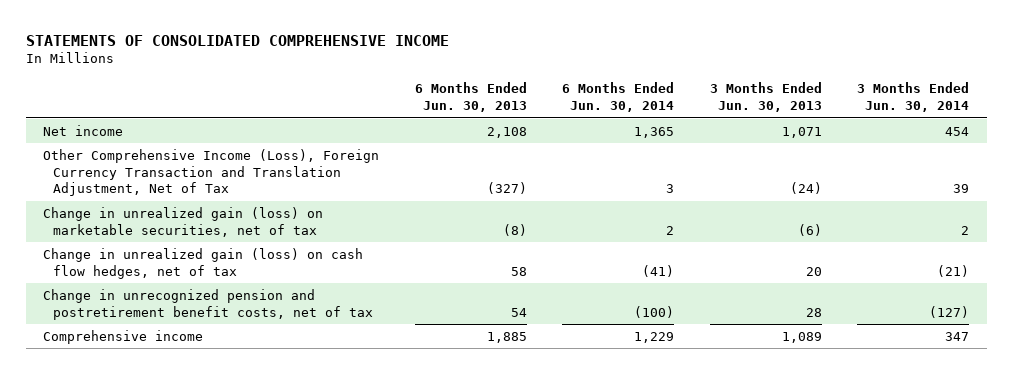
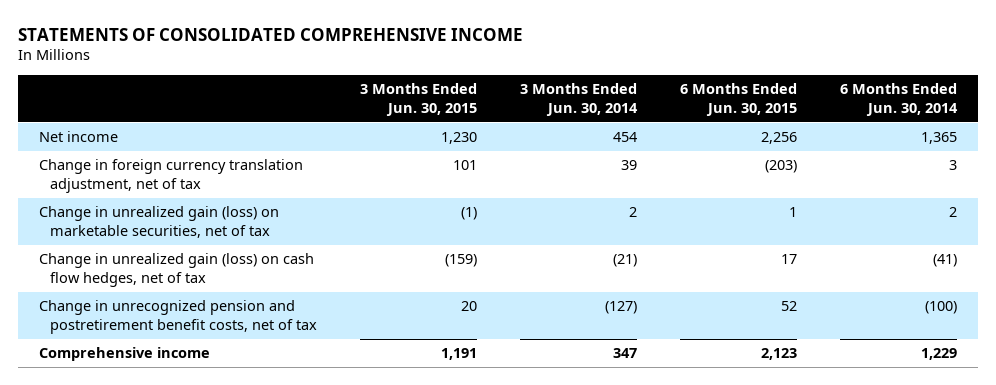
[414,82,527,113] 6 Months Ended Jun. 30, 2013 -> none
[709,82,822,113] 3 Months Ended Jun. 30, 2013 -> none
none -> [360,83,478,116] 3 Months Ended Jun. 30, 2015
none -> [680,83,798,116] 6 Months Ended Jun. 30, 2015
[43,148,380,197] Other Comprehensive Income (Loss), Foreign Currency Transaction and Translation Adjustment, Net of Tax -> [39,159,304,193] Change in foreign currency translation adjustment, net of tax

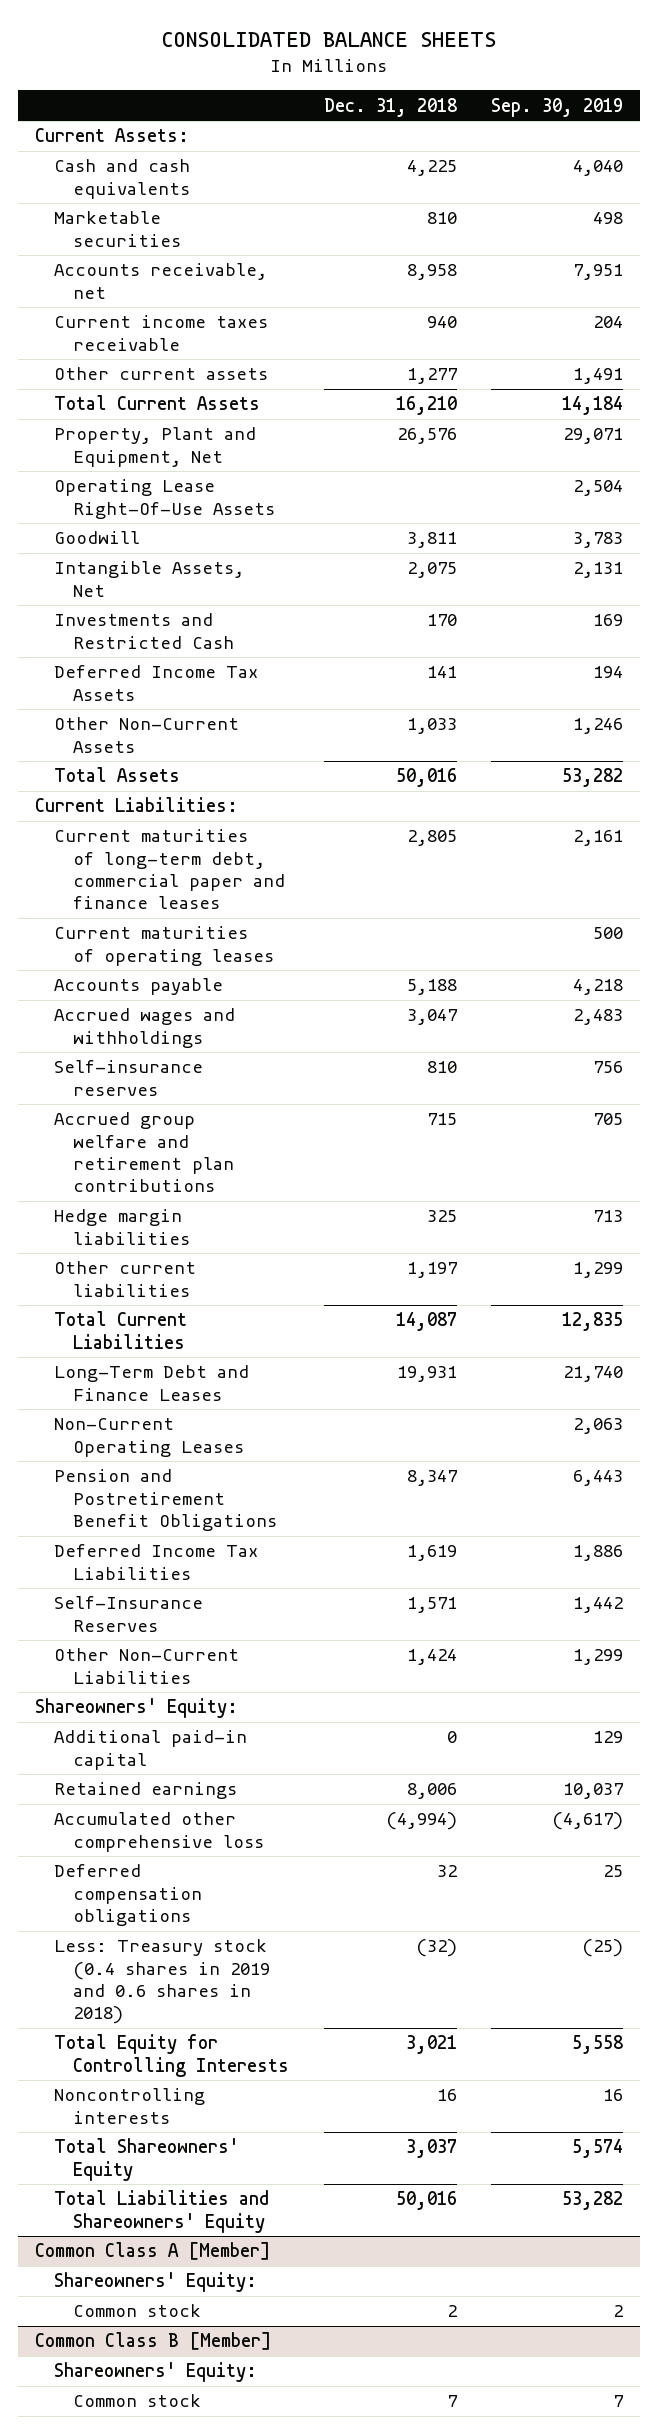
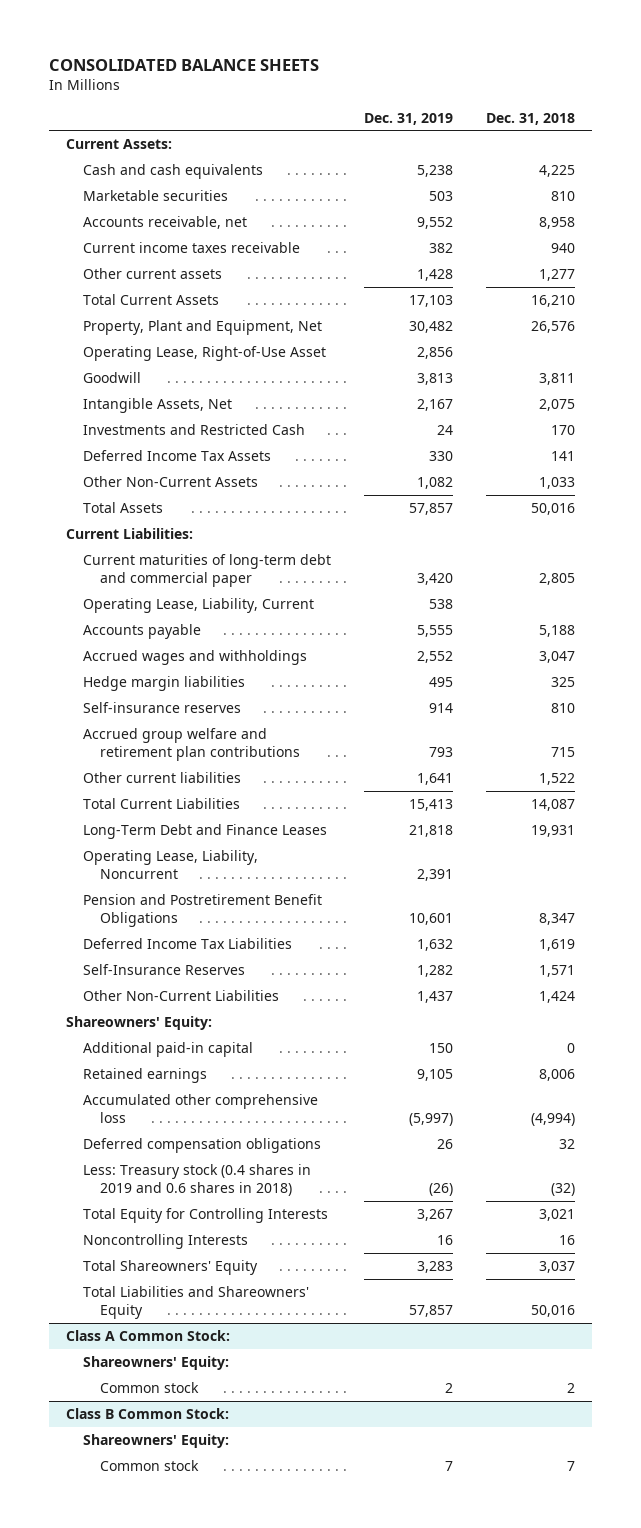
[491,97,624,117] Sep. 30, 2019 -> none
none -> [364,112,454,125] Dec. 31, 2019
[54,479,276,519] Operating Lease Right-Of-Use Assets -> [82,346,326,362] Operating Lease, Right-of-Use Asset
[54,829,286,910] Current maturities of long-term debt, commercial paper and finance leases -> [82,554,331,587] Current maturities of long-term debt and commercial paper
[54,926,275,966] Current maturities of operating leases -> [82,598,314,614] Operating Lease, Liability, Current
[54,1209,191,1245] Hedge margin liabilities -> [82,676,245,692] Hedge margin liabilities
[406,1262,457,1279] 1,197 -> [539,773,576,786] 1,522
[54,1418,245,1457] Non-Current Operating Leases -> [82,850,258,879] Operating Lease, Liability, Noncurrent
[54,2088,206,2124] Noncontrolling interests -> [82,1234,248,1250] Noncontrolling Interests
[35,2242,271,2261] Common Class A [Member] -> [65,1330,230,1342] Class A Common Stock:
[35,2332,272,2351] Common Class B [Member] -> [65,1408,229,1420] Class B Common Stock:

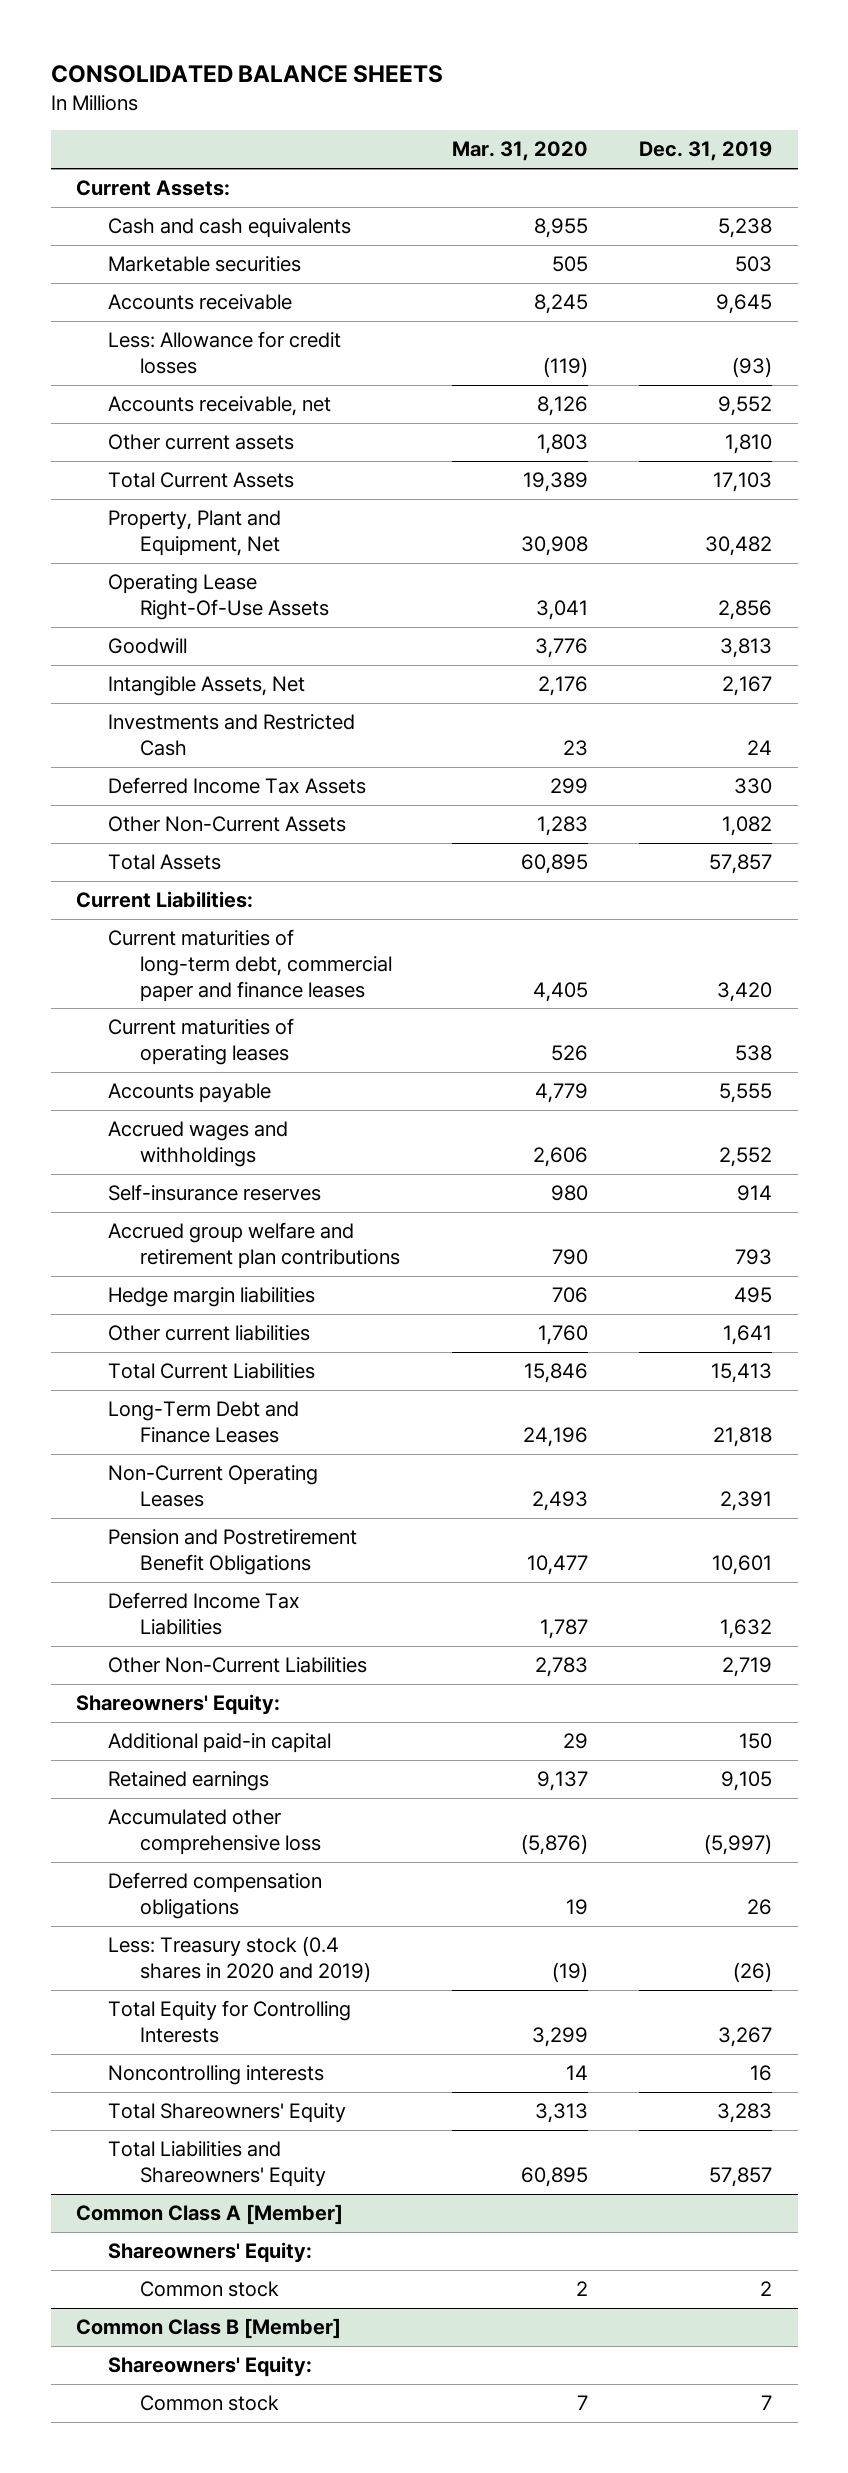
[486,112,576,125] Dec. 31, 2018 -> none
none -> [451,141,588,162] Mar. 31, 2020
none -> [108,294,293,311] Accounts receivable
none -> [108,331,342,374] Less: Allowance for credit losses
[82,242,300,254] Current income taxes receivable -> none
[417,269,454,282] 1,428 -> [724,434,772,455] 1,810
[82,346,326,362] Operating Lease, Right-of-Use Asset -> [108,574,330,620] Operating Lease Right-Of-Use Assets
[82,554,331,587] Current maturities of long-term debt and commercial paper -> [108,929,393,1002] Current maturities of long-term debt, commercial paper and finance leases
[82,598,314,614] Operating Lease, Liability, Current -> [108,1018,295,1065] Current maturities of operating leases
[82,676,245,692] Hedge margin liabilities -> [108,1287,316,1308] Hedge margin liabilities
[82,850,258,879] Operating Lease, Liability, Noncurrent -> [108,1465,319,1507] Non-Current Operating Leases
[82,964,245,976] Self-Insurance Reserves -> none
[417,991,454,1004] 1,437 -> [721,1657,772,1678] 2,719
[82,1164,311,1196] Less: Treasury stock (0.4 shares in 2019 and 0.6 shares in 2018) -> [108,1936,372,1983] Less: Treasury stock (0.4 shares in 2020 and 2019)
[82,1234,248,1250] Noncontrolling Interests -> [108,2065,325,2086] Noncontrolling interests
[65,1330,230,1342] Class A Common Stock: -> [76,2204,344,2226] Common Class A [Member]
[65,1408,229,1420] Class B Common Stock: -> [76,2318,342,2340] Common Class B [Member]

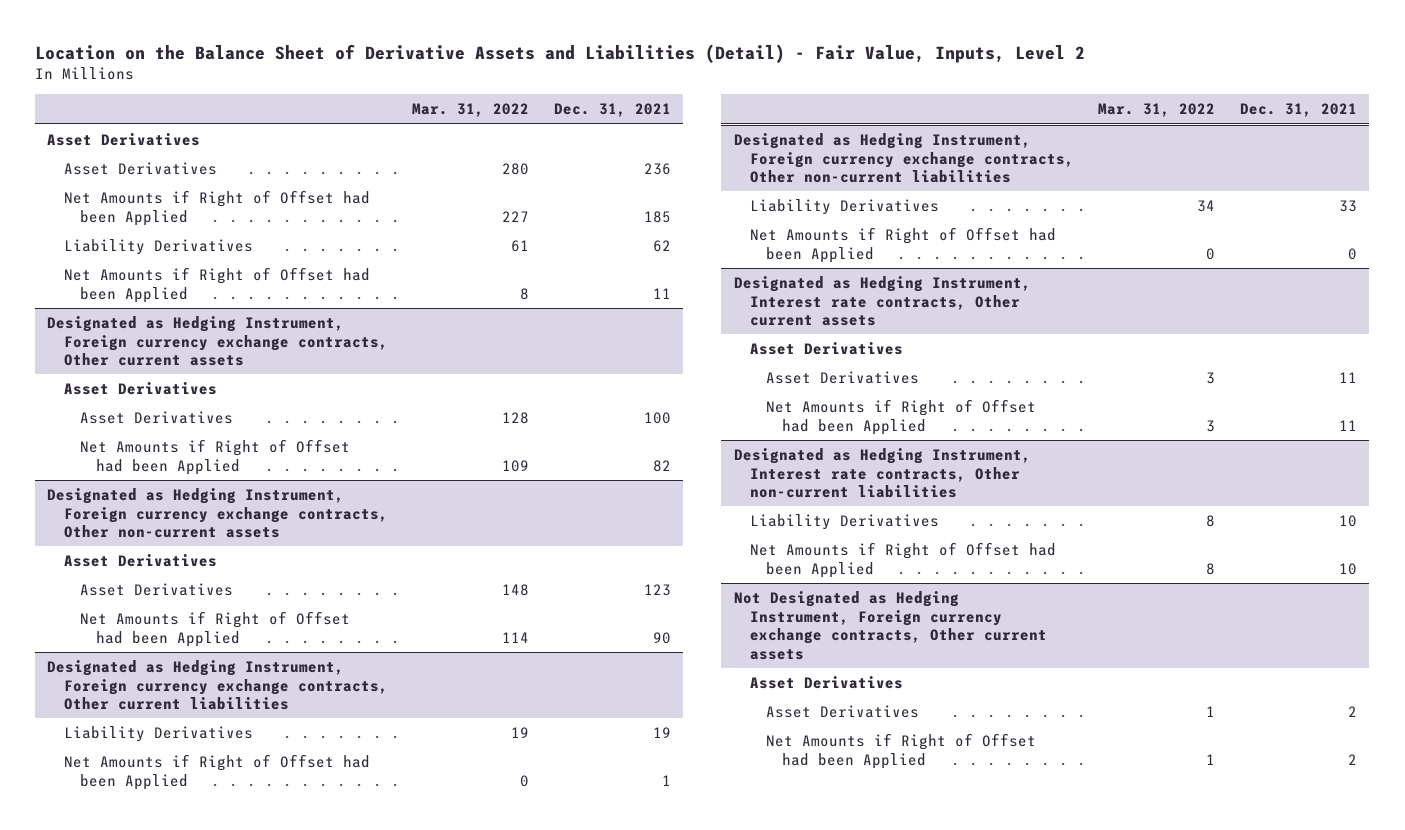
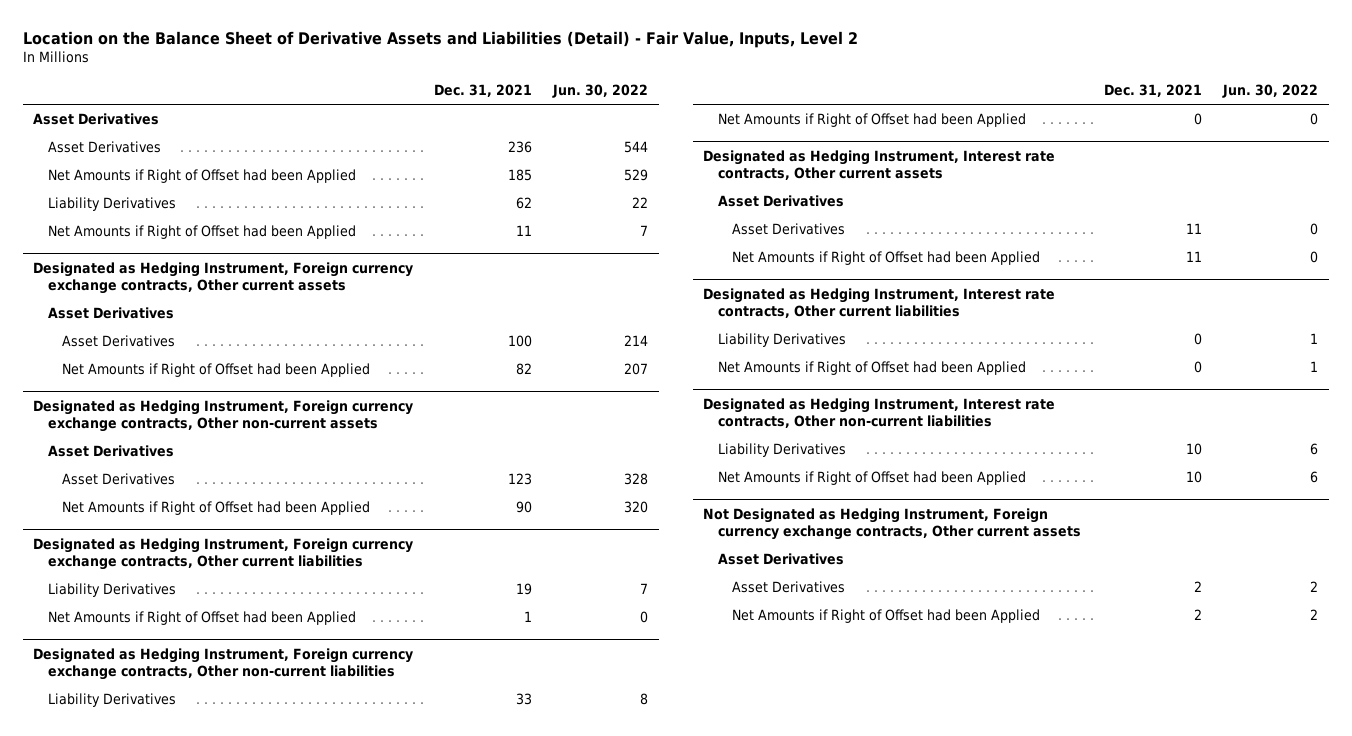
[412,103,530,118] Mar. 31, 2022 -> none
none -> [552,84,649,99] Jun. 30, 2022
none -> [703,287,1056,319] Designated as Hedging Instrument, Interest rate contracts, Other current liabilities
none -> [717,333,846,348] Liability Derivatives
none -> [717,361,1026,376] Net Amounts if Right of Offset had been Applied

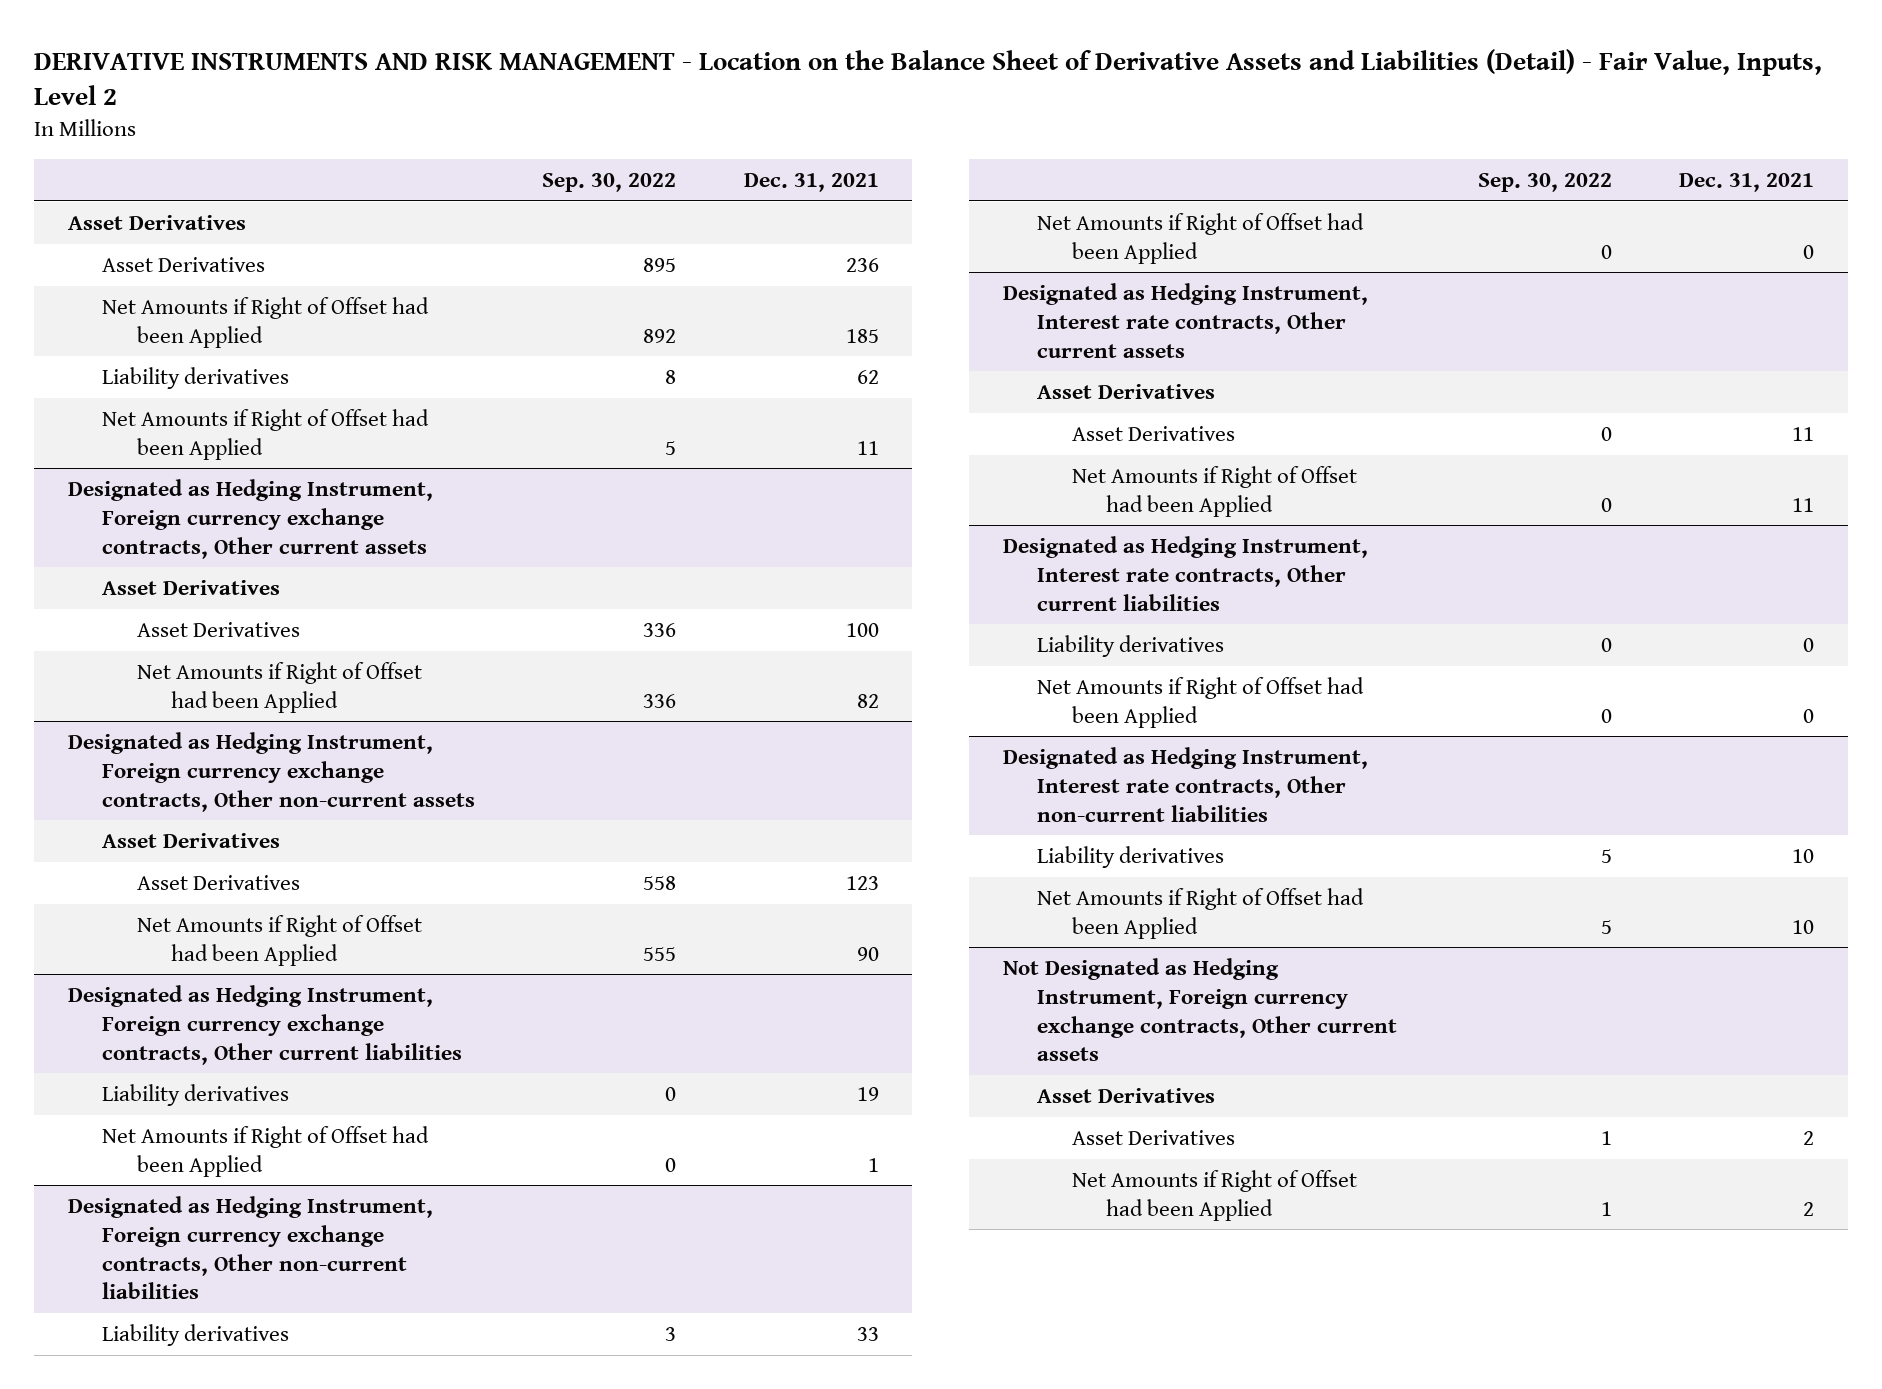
[22,30,858,48] Location on the Balance Sheet of Derivative Assets and Liabilities (Detail) - Fair Value, Inputs, Level 2 -> [34,48,1823,106] DERIVATIVE INSTRUMENTS AND RISK MANAGEMENT - Location on the Balance Sheet of Derivative Assets and Liabilities (Detail) - Fair Value, Inputs, Level 2
[552,84,649,99] Jun. 30, 2022 -> none
none -> [542,172,677,192] Sep. 30, 2022
[47,197,176,212] Liability Derivatives -> [102,366,290,389] Liability derivatives
[47,583,176,598] Liability Derivatives -> [102,1083,290,1106] Liability derivatives
[47,693,176,708] Liability Derivatives -> [102,1323,290,1346] Liability derivatives
[717,333,846,348] Liability Derivatives -> [1037,634,1225,657] Liability derivatives
[717,443,846,458] Liability Derivatives -> [1037,845,1225,868] Liability derivatives

